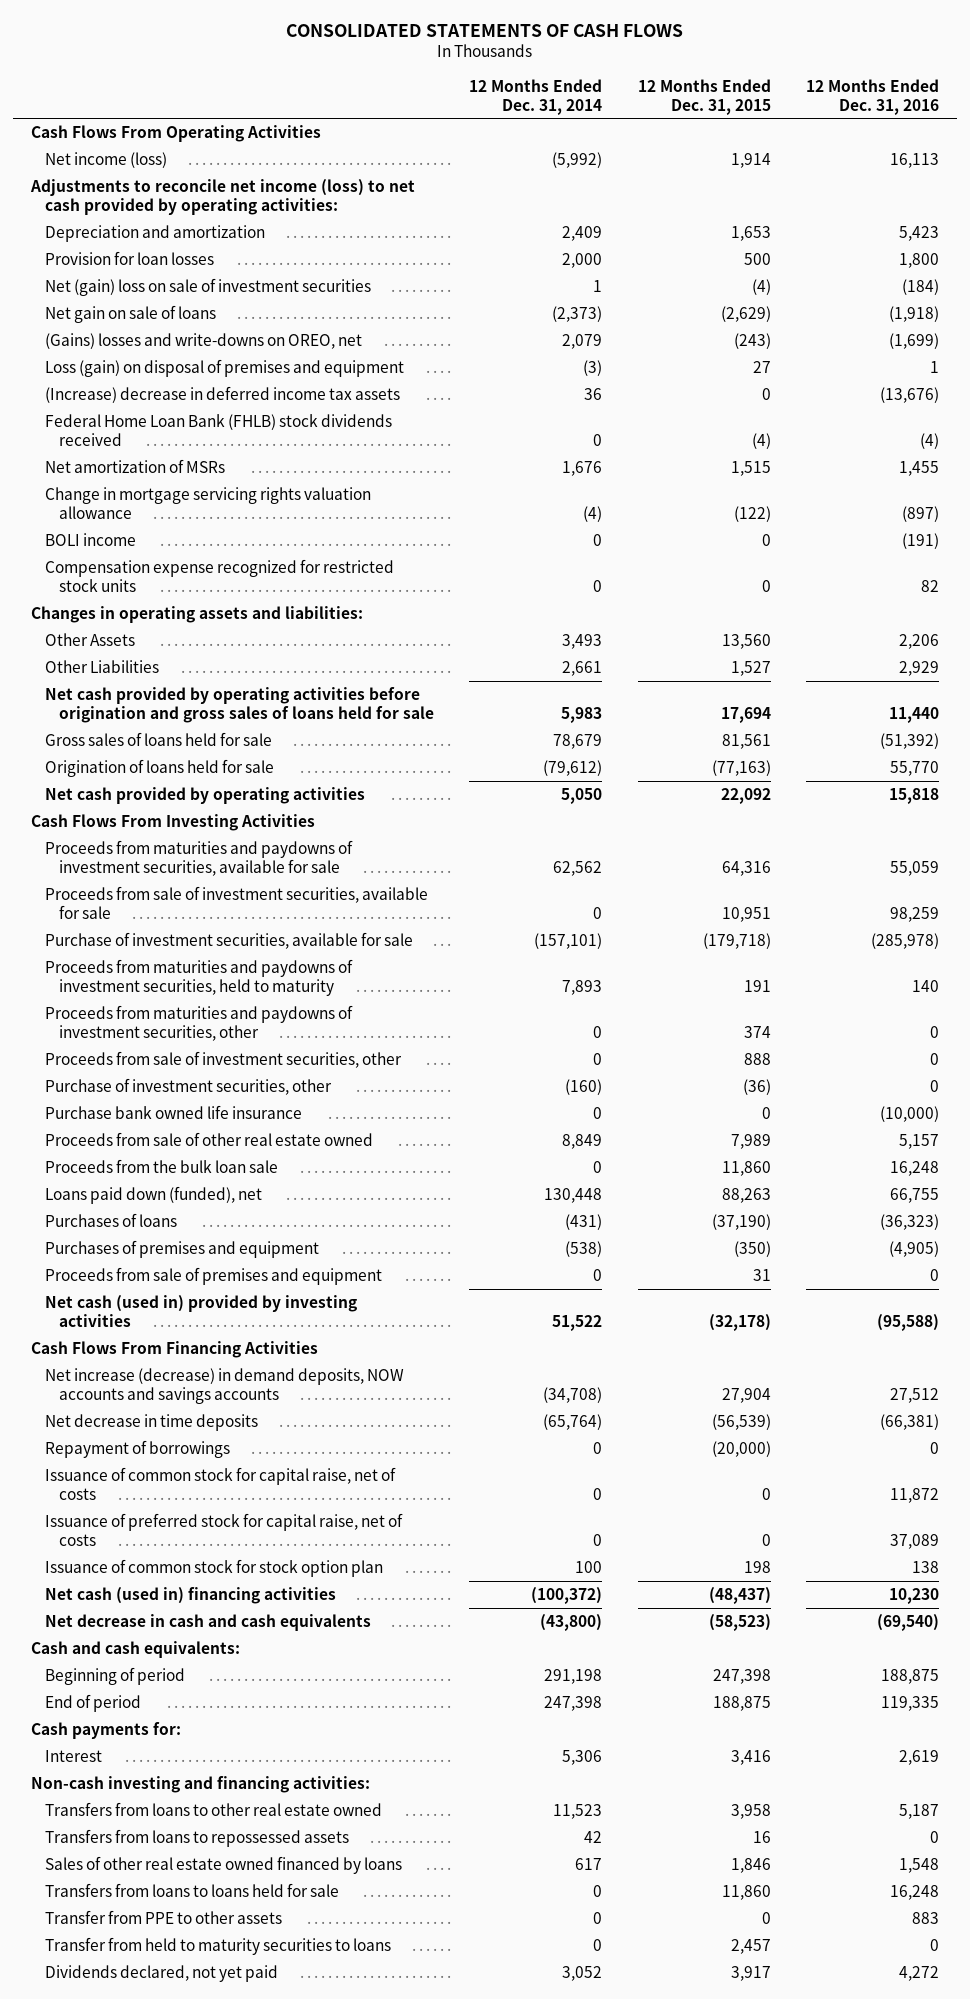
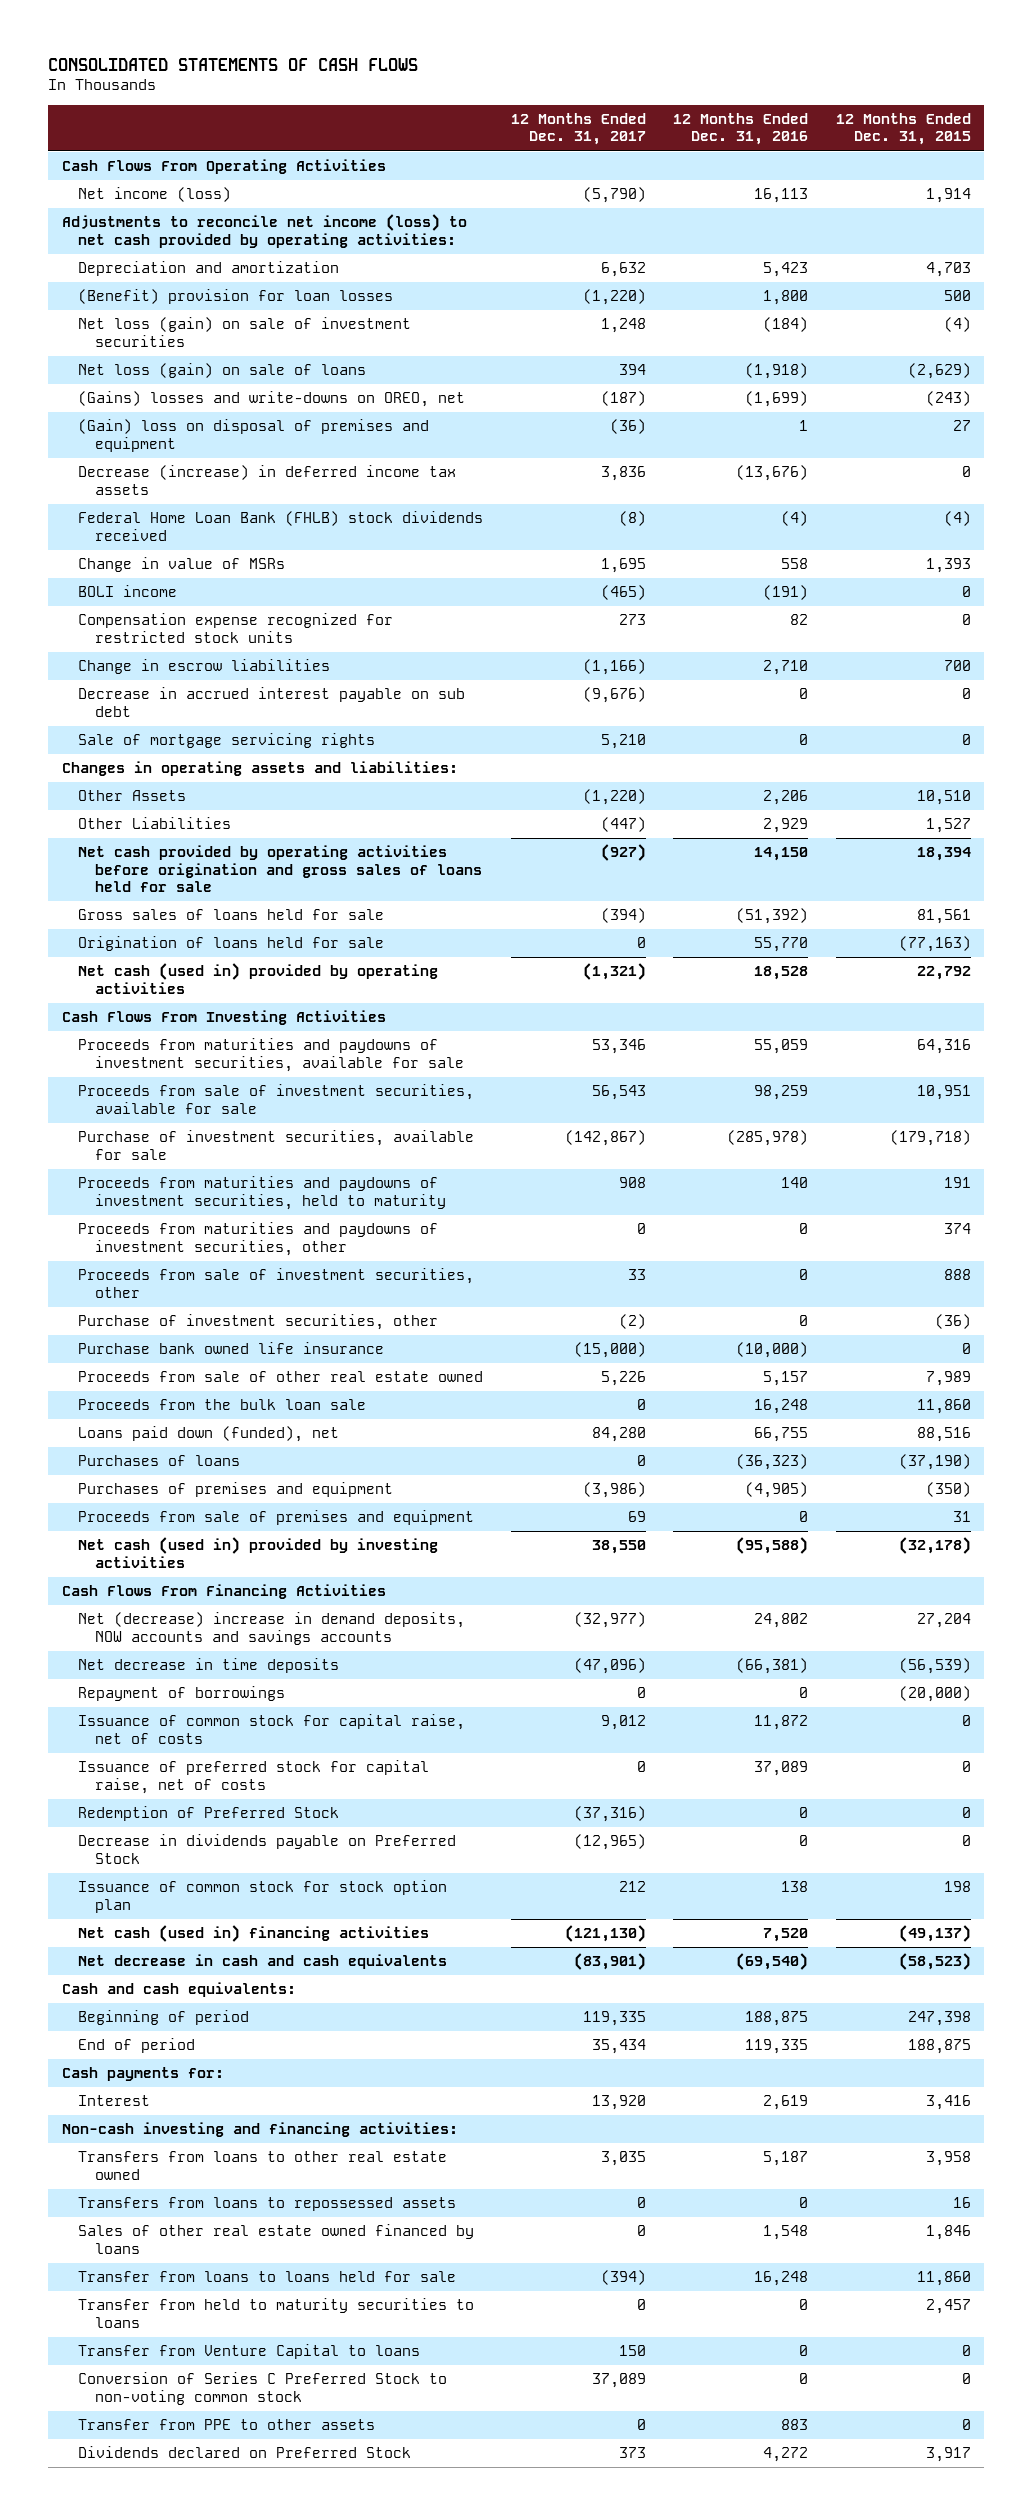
[469,78,603,115] 12 Months Ended Dec. 31, 2014 -> none
none -> [510,112,646,146] 12 Months Ended Dec. 31, 2017
[730,226,771,242] 1,653 -> [925,262,971,278] 4,703
[44,251,214,266] Provision for loan losses -> [78,289,394,305] (Benefit) provision for loan losses
[44,278,371,297] Net (gain) loss on sale of investment securities -> [78,317,412,347] Net loss (gain) on sale of investment securities
[44,305,216,324] Net gain on sale of loans -> [78,363,367,379] Net loss (gain) on sale of loans
[44,359,404,378] Loss (gain) on disposal of premises and equipment -> [78,419,430,452] (Gain) loss on disposal of premises and equipment
[44,386,400,404] (Increase) decrease in deferred income tax assets -> [78,465,457,495] Decrease (increase) in deferred income tax assets
[44,459,225,474] Net amortization of MSRs -> none
[44,487,371,519] Change in mortgage servicing rights valuation allowance -> none
none -> [78,557,286,573] Change in value of MSRs
none -> [78,659,331,675] Change in escrow liabilities
none -> [78,687,466,717] Decrease in accrued interest payable on sub debt
none -> [78,733,376,749] Sale of mortgage servicing rights
[721,634,771,650] 13,560 -> [916,790,971,806] 10,510
[720,706,771,723] 17,694 -> [916,847,971,862] 18,394
[889,706,940,723] 11,440 -> [754,847,809,862] 14,150
[44,787,365,805] Net cash provided by operating activities -> [78,963,439,994] Net cash (used in) provided by operating activities
[720,788,771,805] 22,092 -> [916,966,971,981] 22,792
[889,788,940,805] 15,818 -> [754,966,809,981] 18,528
[721,1188,771,1204] 88,263 -> [916,1427,971,1443] 88,516
[44,1368,404,1404] Net increase (decrease) in demand deposits, NOW accounts and savings accounts -> [78,1612,466,1645] Net (decrease) increase in demand deposits, NOW accounts and savings accounts
[721,1387,771,1403] 27,904 -> [916,1613,971,1629] 27,204
[890,1387,940,1403] 27,512 -> [754,1613,809,1629] 24,802
none -> [78,1806,340,1822] Redemption of Preferred Stock
none -> [78,1834,457,1864] Decrease in dividends payable on Preferred Stock
[708,1587,771,1605] (48,437) -> [898,1925,971,1943] (49,137)
[889,1588,940,1605] 10,230 -> [763,1928,809,1943] 7,520
[44,1883,339,1898] Transfers from loans to loans held for sale -> [78,2271,457,2283] Transfer from loans to loans held for sale
none -> [78,2344,421,2360] Transfer from Venture Capital to loans
none -> [78,2372,448,2405] Conversion of Series C Preferred Stock to non-voting common stock
[44,1910,282,1925] Transfer from PPE to other assets -> [78,2419,376,2431] Transfer from PPE to other assets
[44,1965,278,1983] Dividends declared, not yet paid -> [78,2446,412,2459] Dividends declared on Preferred Stock

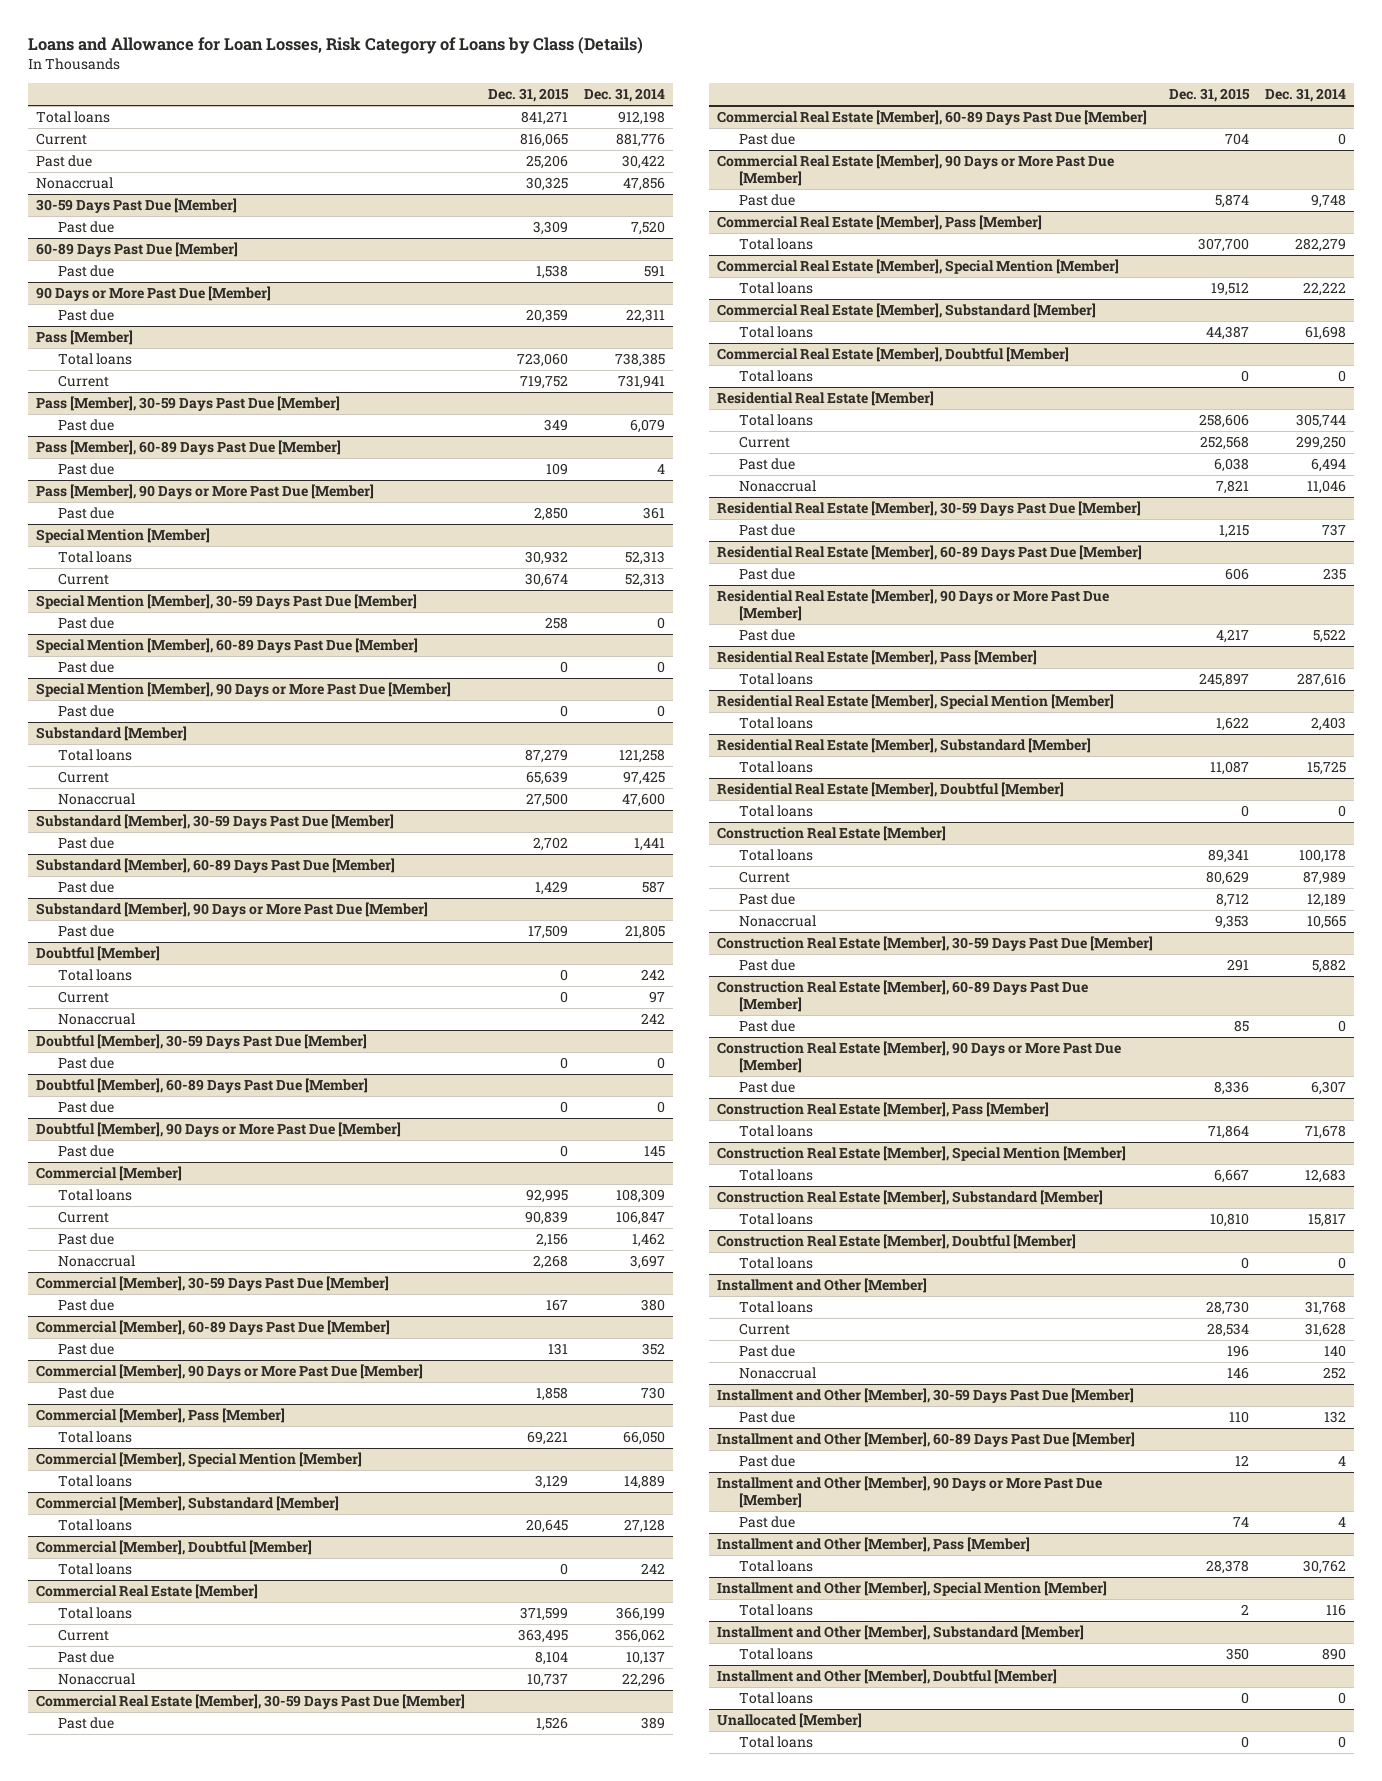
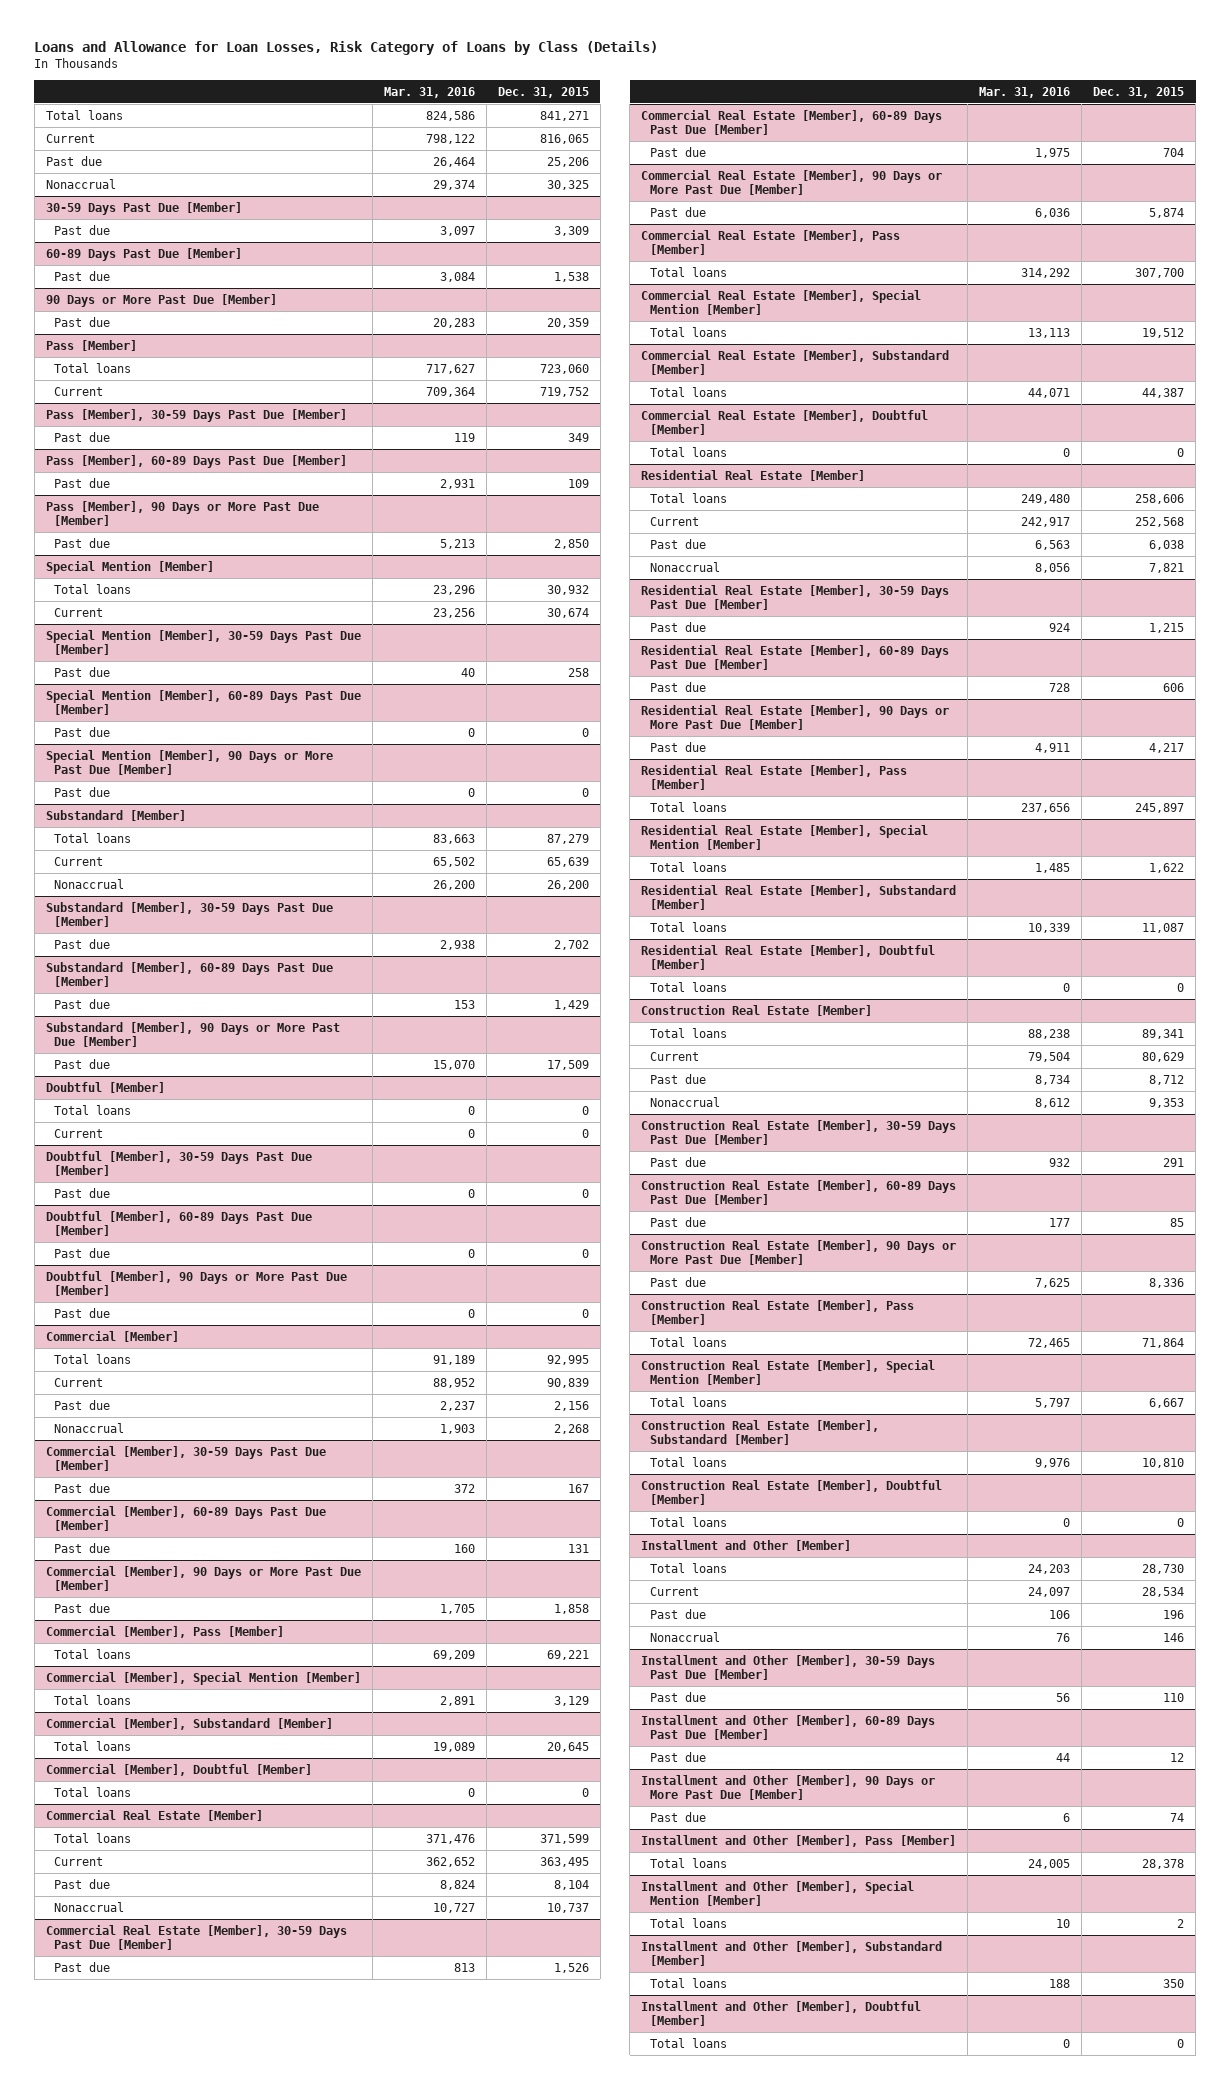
[584,88,666,103] Dec. 31, 2014 -> none
none -> [383,86,475,98] Mar. 31, 2016
[525,793,568,808] 27,500 -> [546,879,589,890] 26,200
[57,1013,135,1026] Nonaccrual -> none
[716,1713,862,1729] Unallocated [Member] -> none
[738,1736,813,1749] Total loans -> none

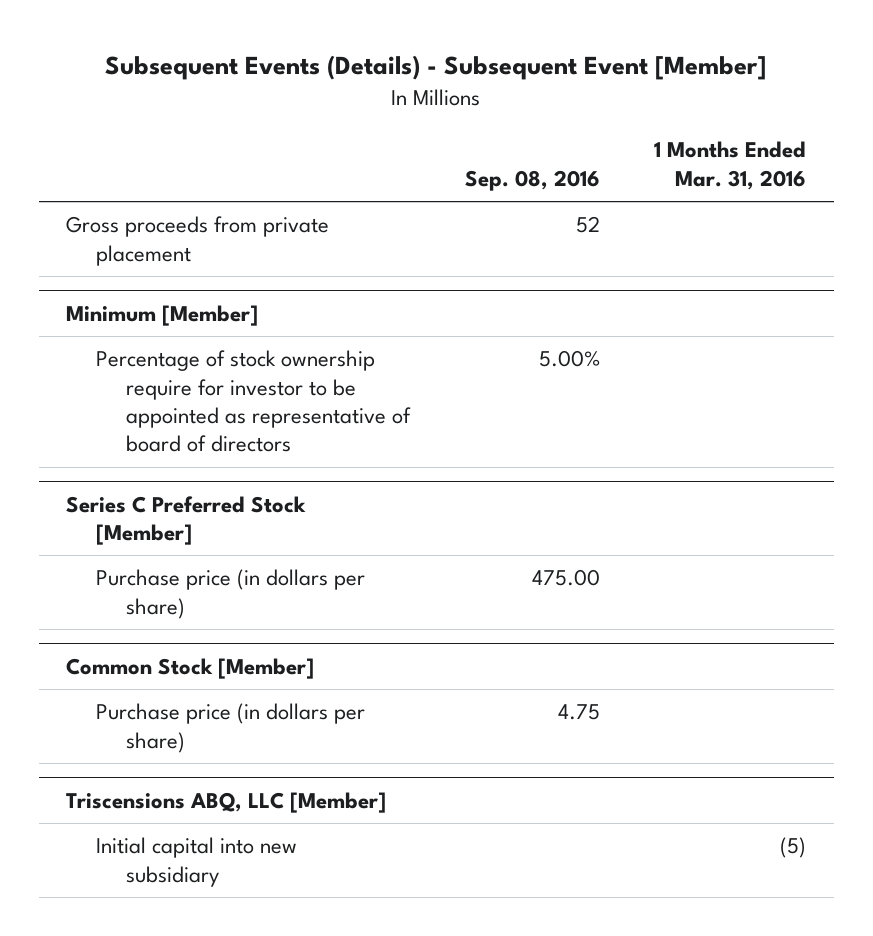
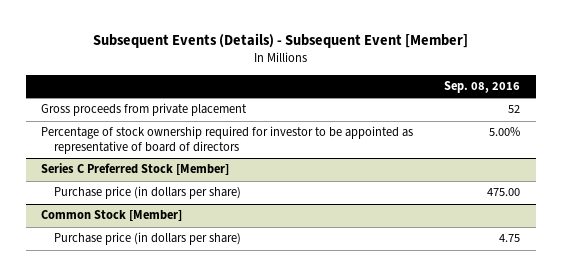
[654,141,807,190] 1 Months Ended Mar. 31, 2016 -> none
[66,304,259,326] Minimum [Member] -> none
[96,350,412,453] Percentage of stock ownership require for investor to be appointed as representative of board of directors -> [41,126,414,155] Percentage of stock ownership required for investor to be appointed as representative of board of directors
[66,791,387,813] Triscensions ABQ, LLC [Member] -> none
[96,837,298,887] Initial capital into new subsidiary -> none

